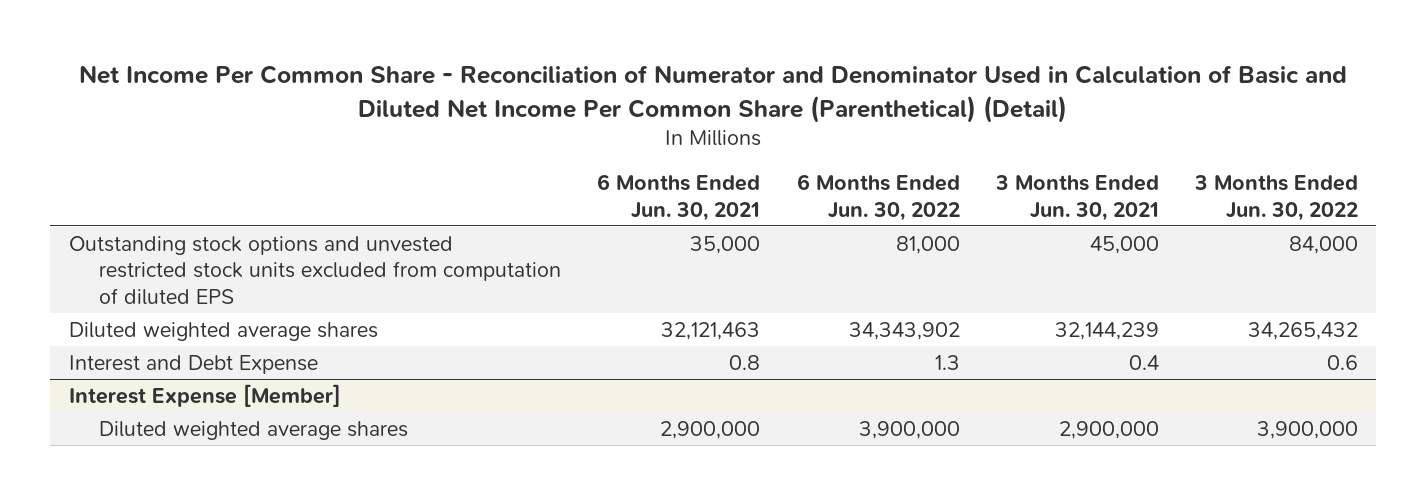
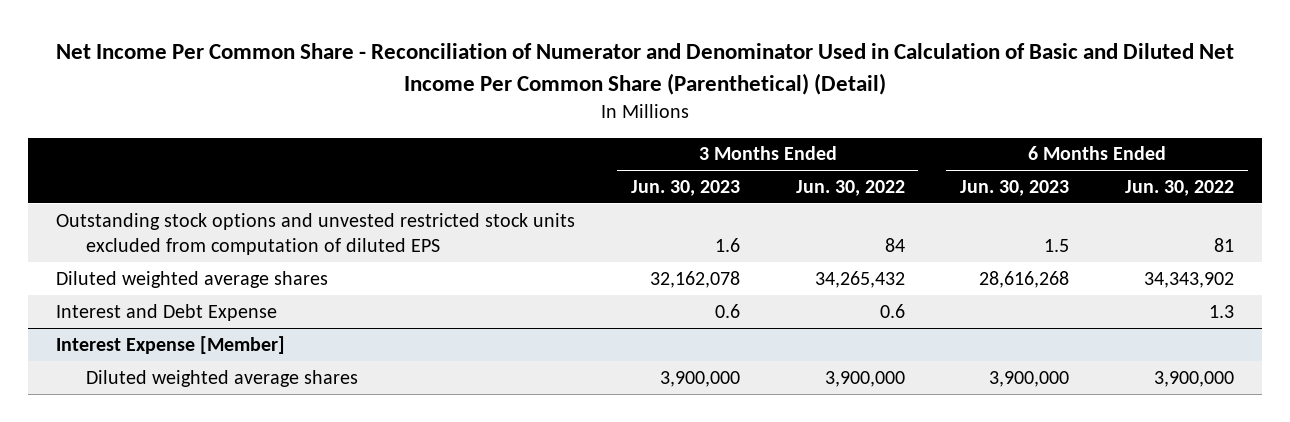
[597,174,761,221] 6 Months Ended Jun. 30, 2021 -> none
[994,175,1159,221] 3 Months Ended Jun. 30, 2021 -> none
none -> [630,180,740,197] Jun. 30, 2023
none -> [960,180,1070,197] Jun. 30, 2023
[895,235,960,254] 81,000 -> [1213,238,1234,253] 81
[1289,235,1359,254] 84,000 -> [884,238,905,253] 84

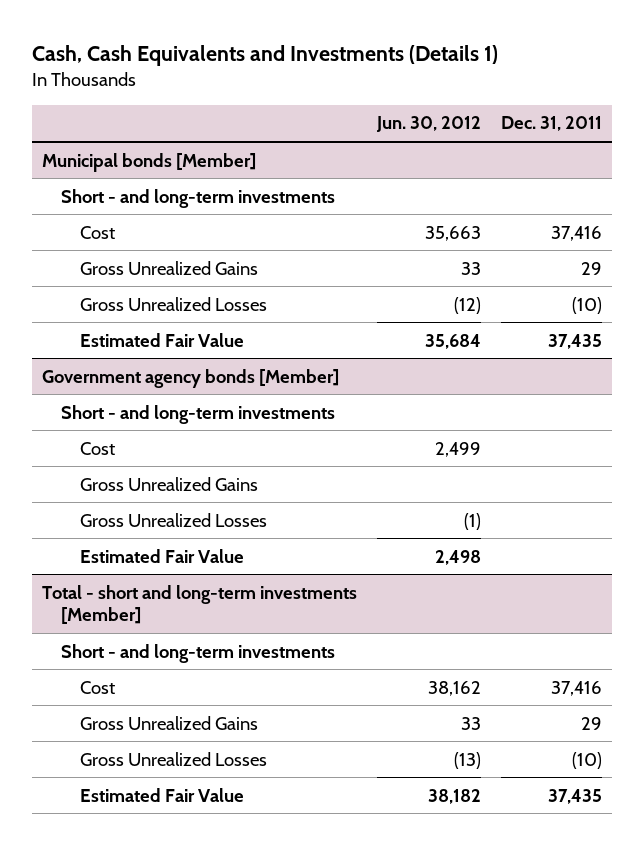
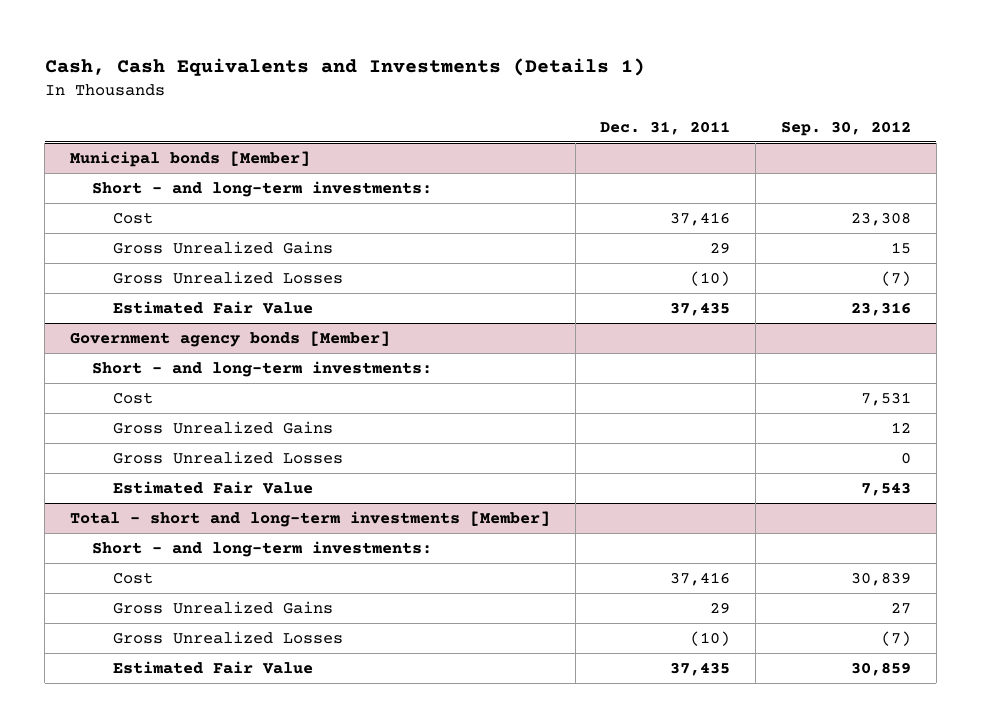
[376,116,482,133] Jun. 30, 2012 -> none
none -> [780,120,911,136] Sep. 30, 2012
[60,188,335,208] Short - and long-term investments -> [91,180,432,197] Short - and long-term investments:
[60,404,335,424] Short - and long-term investments -> [91,360,432,377] Short - and long-term investments:
[60,643,335,663] Short - and long-term investments -> [91,540,432,557] Short - and long-term investments:

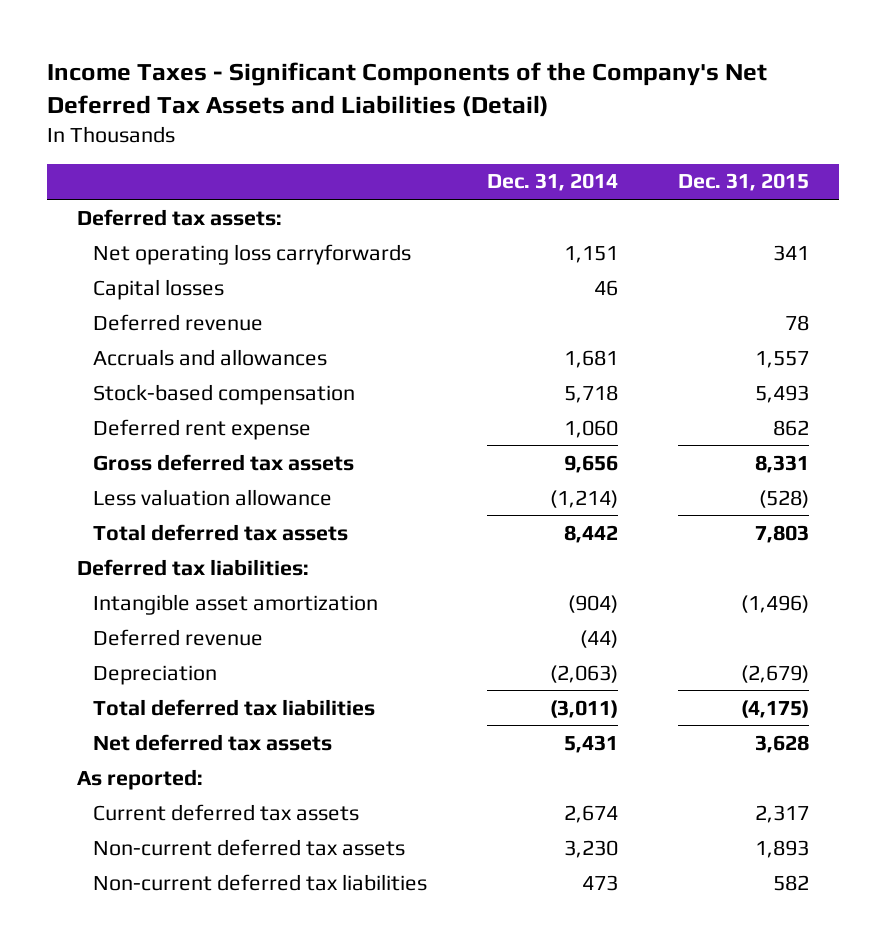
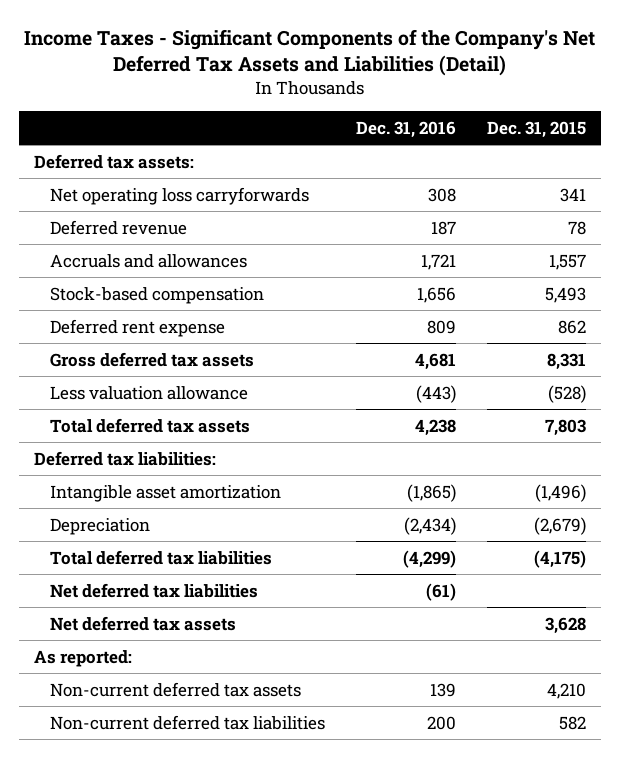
[487,173,619,192] Dec. 31, 2014 -> none
none -> [355,120,456,138] Dec. 31, 2016
[93,278,225,300] Capital losses -> none
[93,628,264,646] Deferred revenue -> none
none -> [49,582,258,598] Net deferred tax liabilities
[93,803,360,821] Current deferred tax assets -> none
[754,839,809,858] 1,893 -> [546,682,586,699] 4,210

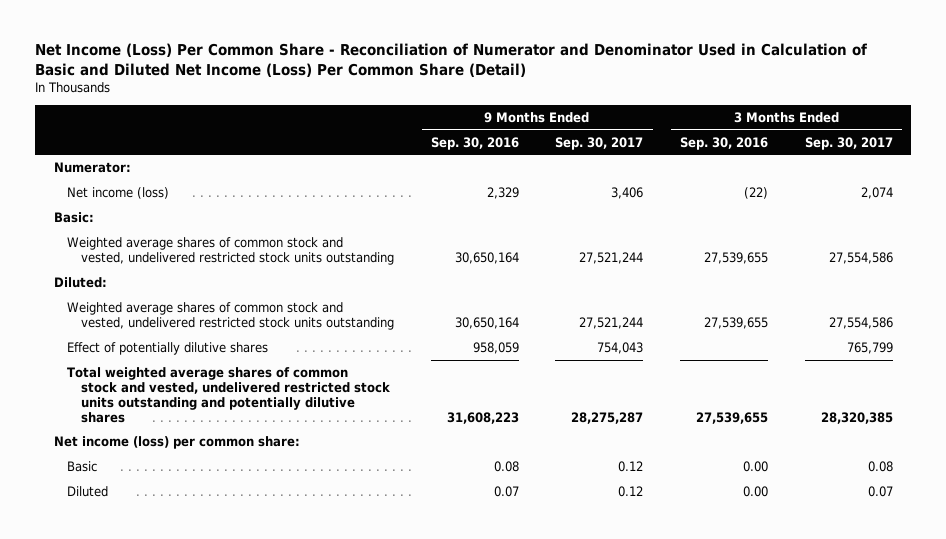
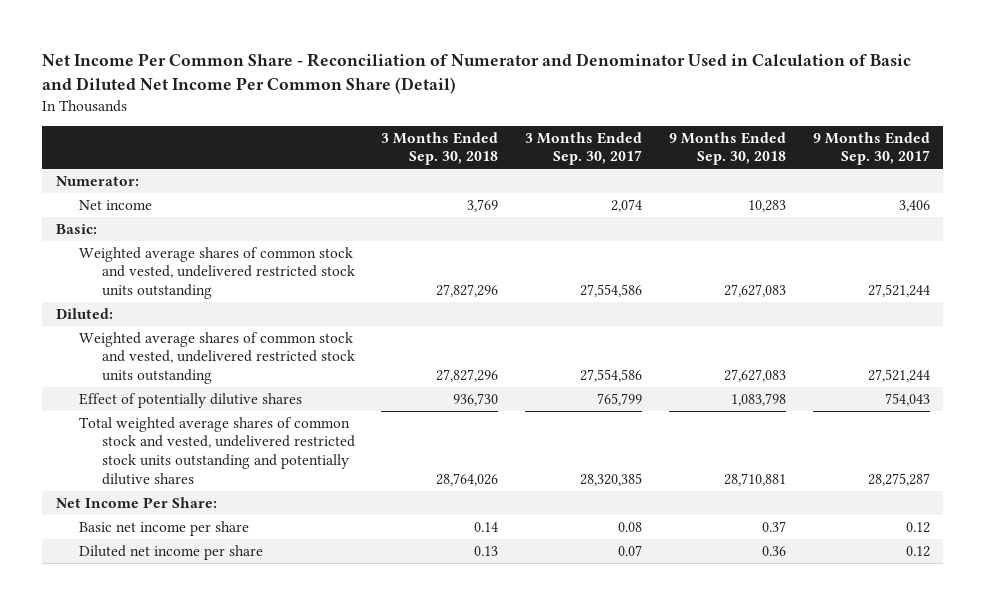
[35,42,868,77] Net Income (Loss) Per Common Share - Reconciliation of Numerator and Denominator Used in Calculation of Basic and Diluted Net Income (Loss) Per Common Share (Detail) -> [42,53,912,94] Net Income Per Common Share - Reconciliation of Numerator and Denominator Used in Calculation of Basic and Diluted Net Income Per Common Share (Detail)
[430,136,519,150] Sep. 30, 2016 -> none
[680,136,769,150] Sep. 30, 2016 -> none
none -> [381,131,499,166] 3 Months Ended Sep. 30, 2018
none -> [668,131,786,166] 9 Months Ended Sep. 30, 2018
[67,187,170,200] Net income (loss) -> [78,199,152,210] Net income
[53,436,300,450] Net income (loss) per common share: -> [55,496,217,508] Net Income Per Share:
[67,461,98,473] Basic -> [78,520,249,536] Basic net income per share
[67,486,109,498] Diluted -> [78,544,263,560] Diluted net income per share

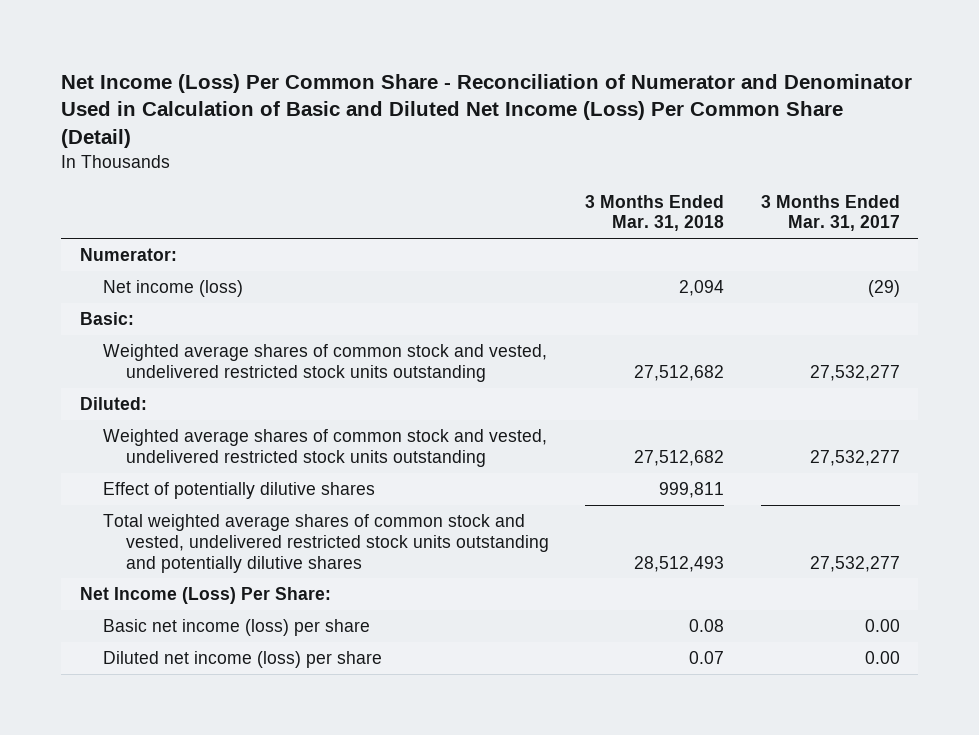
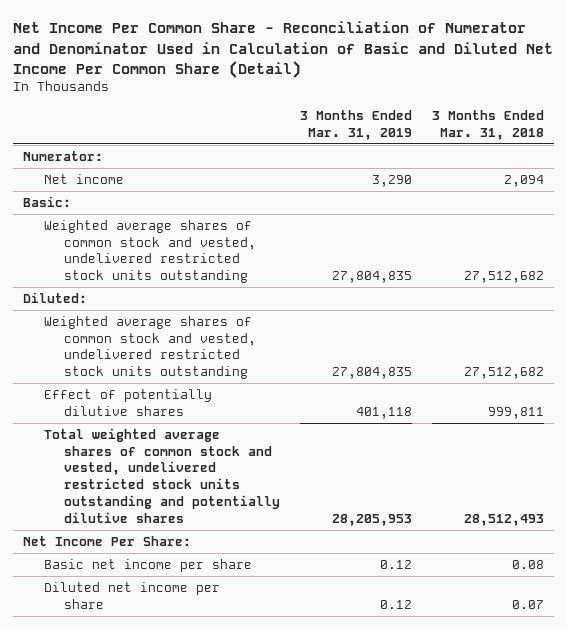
[61,73,913,148] Net Income (Loss) Per Common Share - Reconciliation of Numerator and Denominator Used in Calculation of Basic and Diluted Net Income (Loss) Per Common Share (Detail) -> [13,21,554,78] Net Income Per Common Share - Reconciliation of Numerator and Denominator Used in Calculation of Basic and Diluted Net Income Per Common Share (Detail)
[760,194,900,232] 3 Months Ended Mar. 31, 2017 -> none
none -> [299,109,412,140] 3 Months Ended Mar. 31, 2019
[102,280,243,298] Net income (loss) -> [43,174,124,185] Net income
[79,587,331,605] Net Income (Loss) Per Share: -> [23,536,192,547] Net Income Per Share:
[102,619,370,637] Basic net income (loss) per share -> [43,559,252,573] Basic net income per share
[102,651,382,669] Diluted net income (loss) per share -> [43,582,220,609] Diluted net income per share

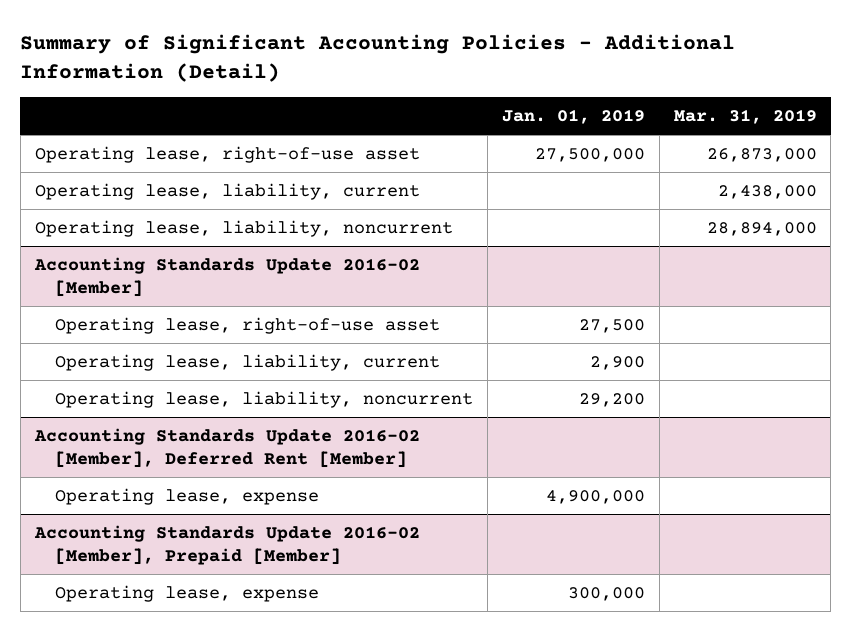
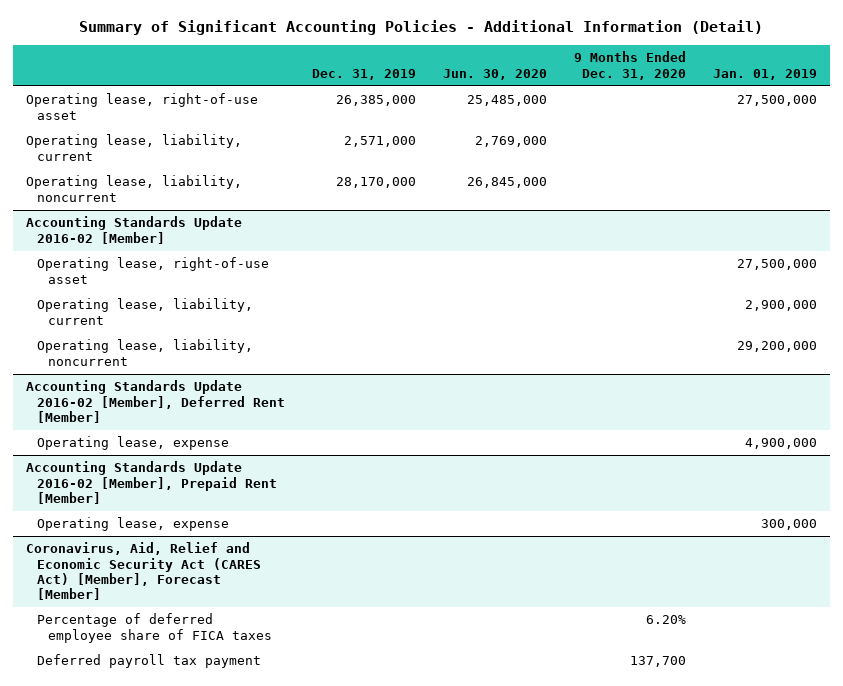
[673,108,817,124] Mar. 31, 2019 -> none
none -> [311,68,416,80] Dec. 31, 2019
none -> [442,68,547,80] Jun. 30, 2020
none -> [573,51,686,80] 9 Months Ended Dec. 31, 2020
[578,319,645,334] 27,500 -> [736,259,817,271] 27,500,000
[589,356,645,371] 2,900 -> [744,300,817,312] 2,900,000
[578,393,645,408] 29,200 -> [736,341,817,353] 29,200,000
[33,525,420,565] Accounting Standards Update 2016-02 [Member], Prepaid [Member] -> [26,461,278,505] Accounting Standards Update 2016-02 [Member], Prepaid Rent [Member]
none -> [26,542,262,601] Coronavirus, Aid, Relief and Economic Security Act (CARES Act) [Member], Forecast [Member]
none -> [37,613,272,643] Percentage of deferred employee share of FICA taxes
none -> [37,654,262,669] Deferred payroll tax payment

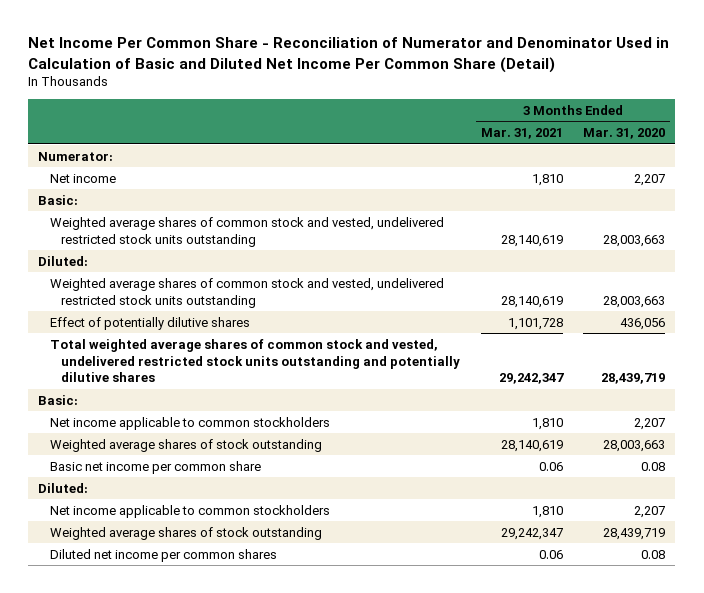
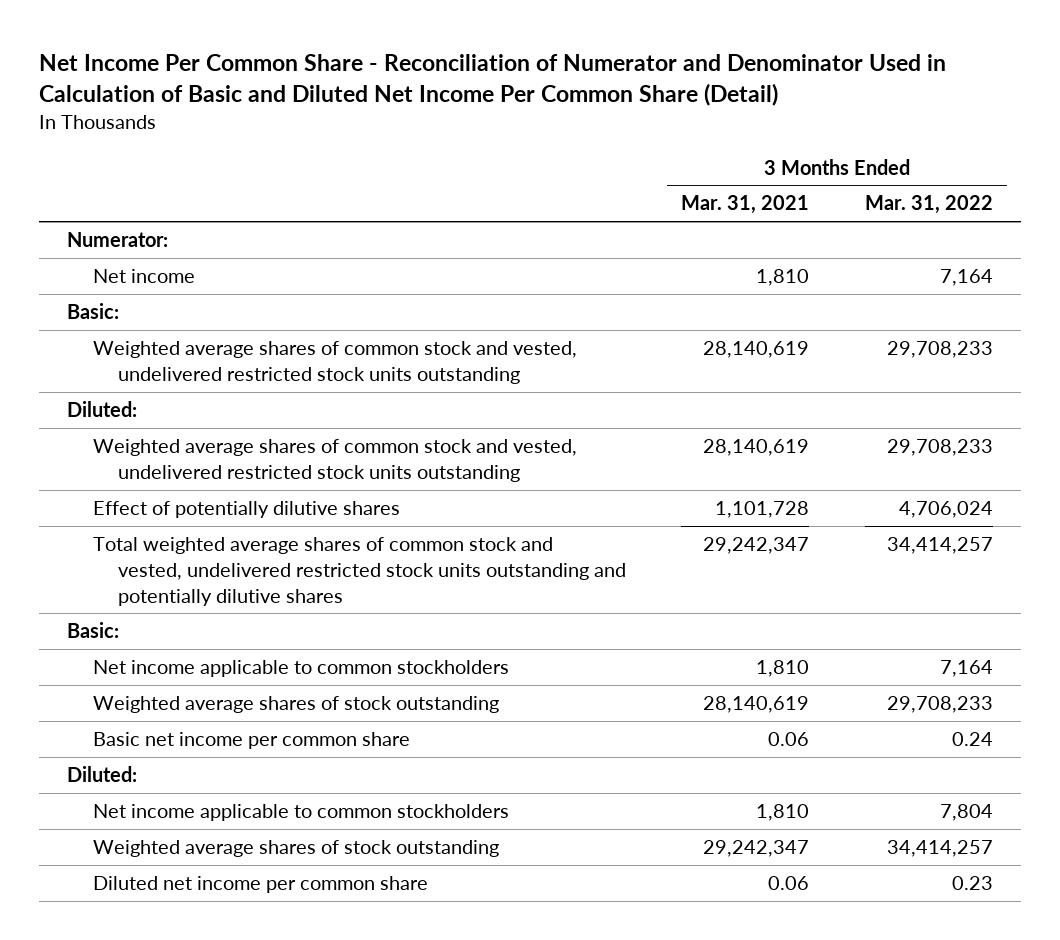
[583,128,666,140] Mar. 31, 2020 -> none
none -> [864,195,993,215] Mar. 31, 2022
[49,548,277,562] Diluted net income per common shares -> [92,876,428,894] Diluted net income per common share

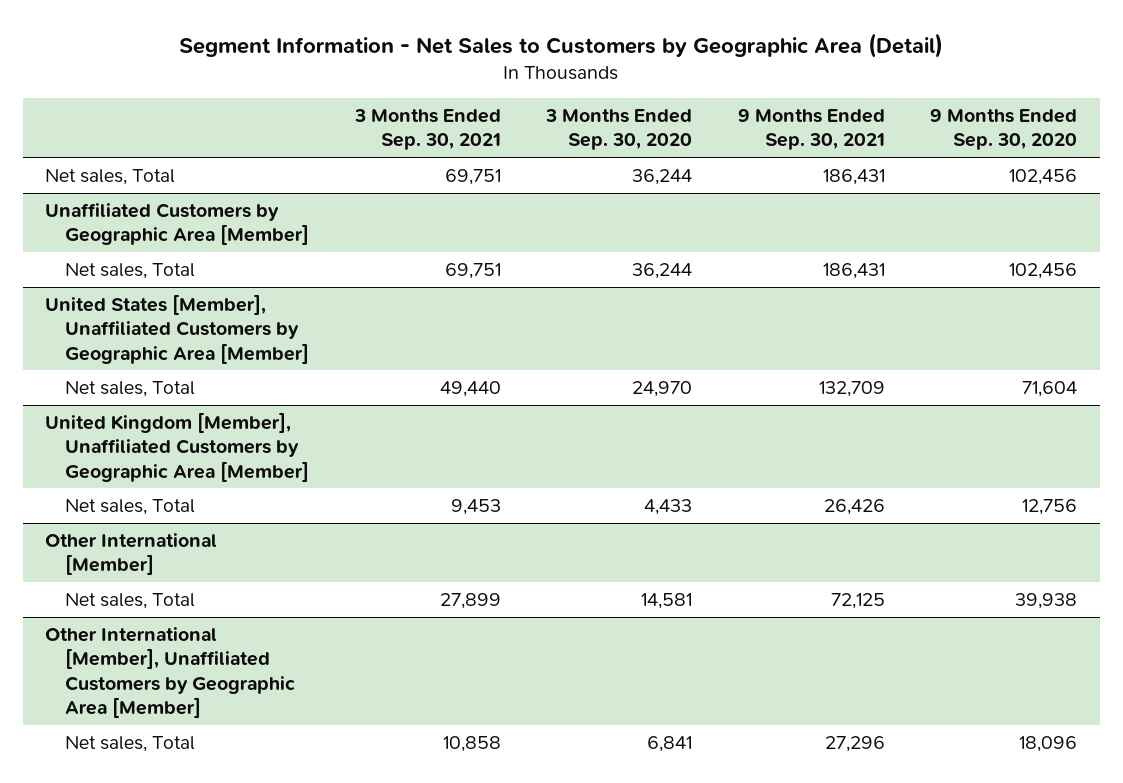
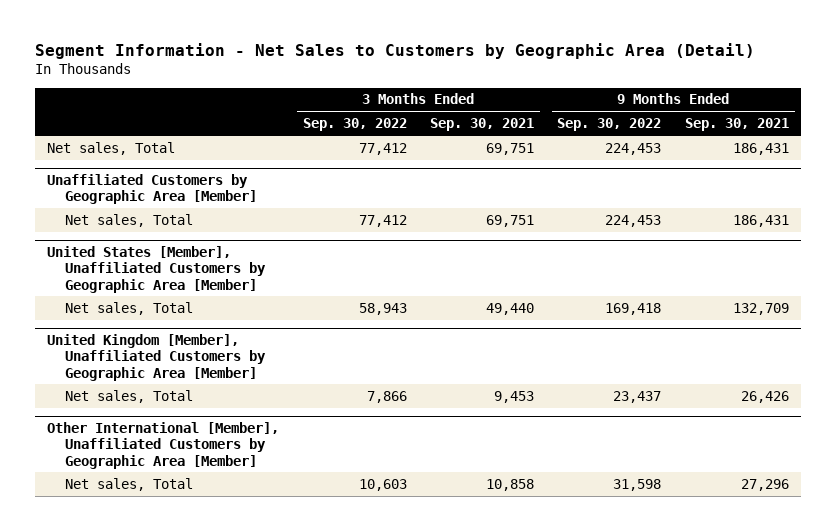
[545,108,693,151] 3 Months Ended Sep. 30, 2020 -> none
[930,108,1078,151] 9 Months Ended Sep. 30, 2020 -> none
none -> [302,118,407,132] Sep. 30, 2022
none -> [557,118,662,132] Sep. 30, 2022
[45,532,218,576] Other International [Member] -> none
[64,592,195,609] Net sales, Total -> none

